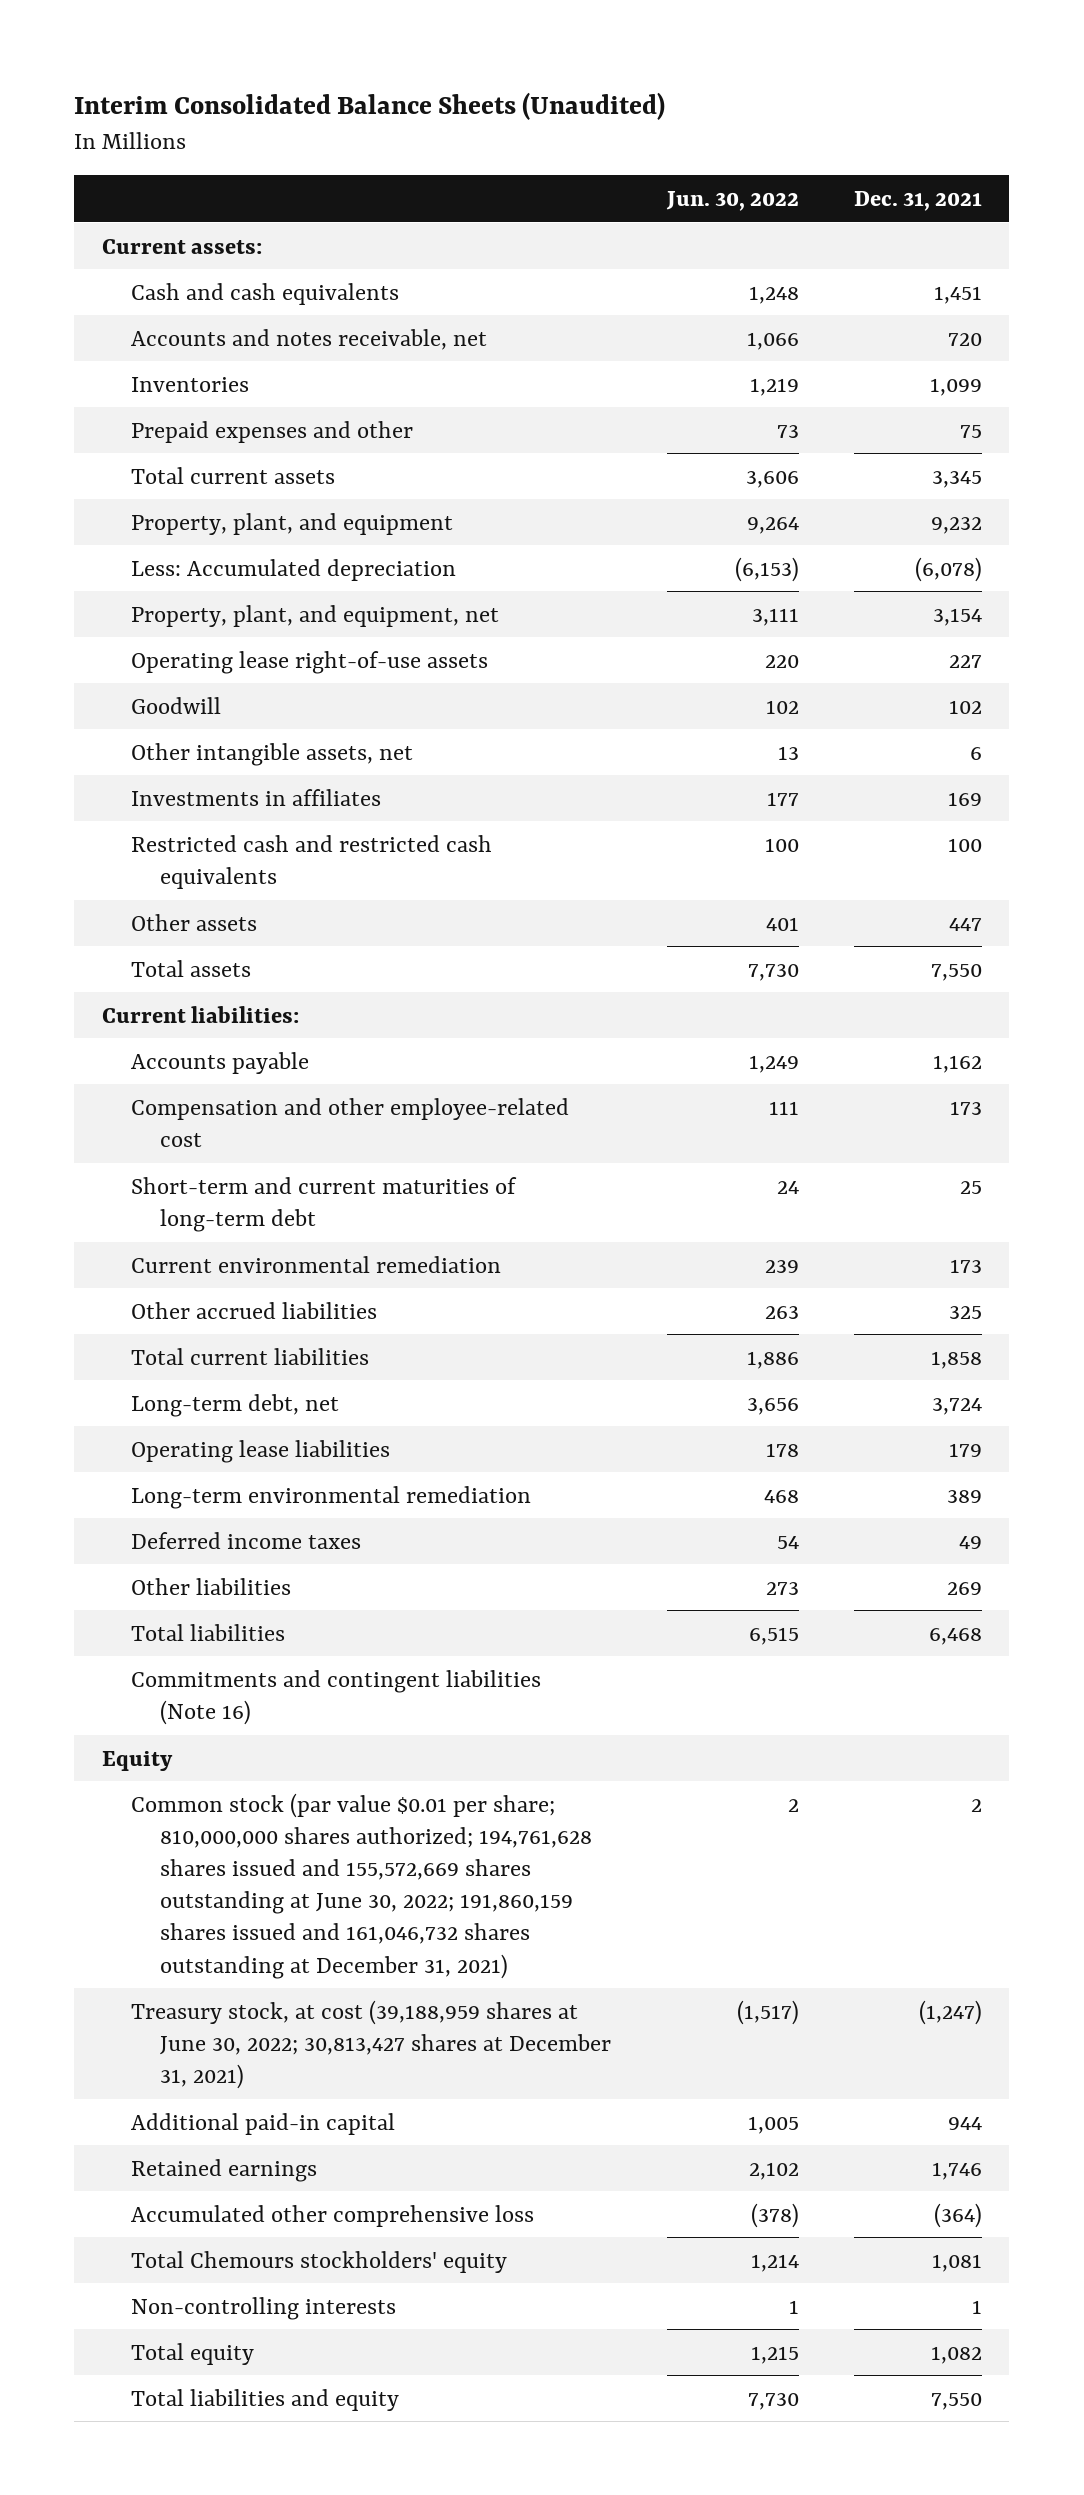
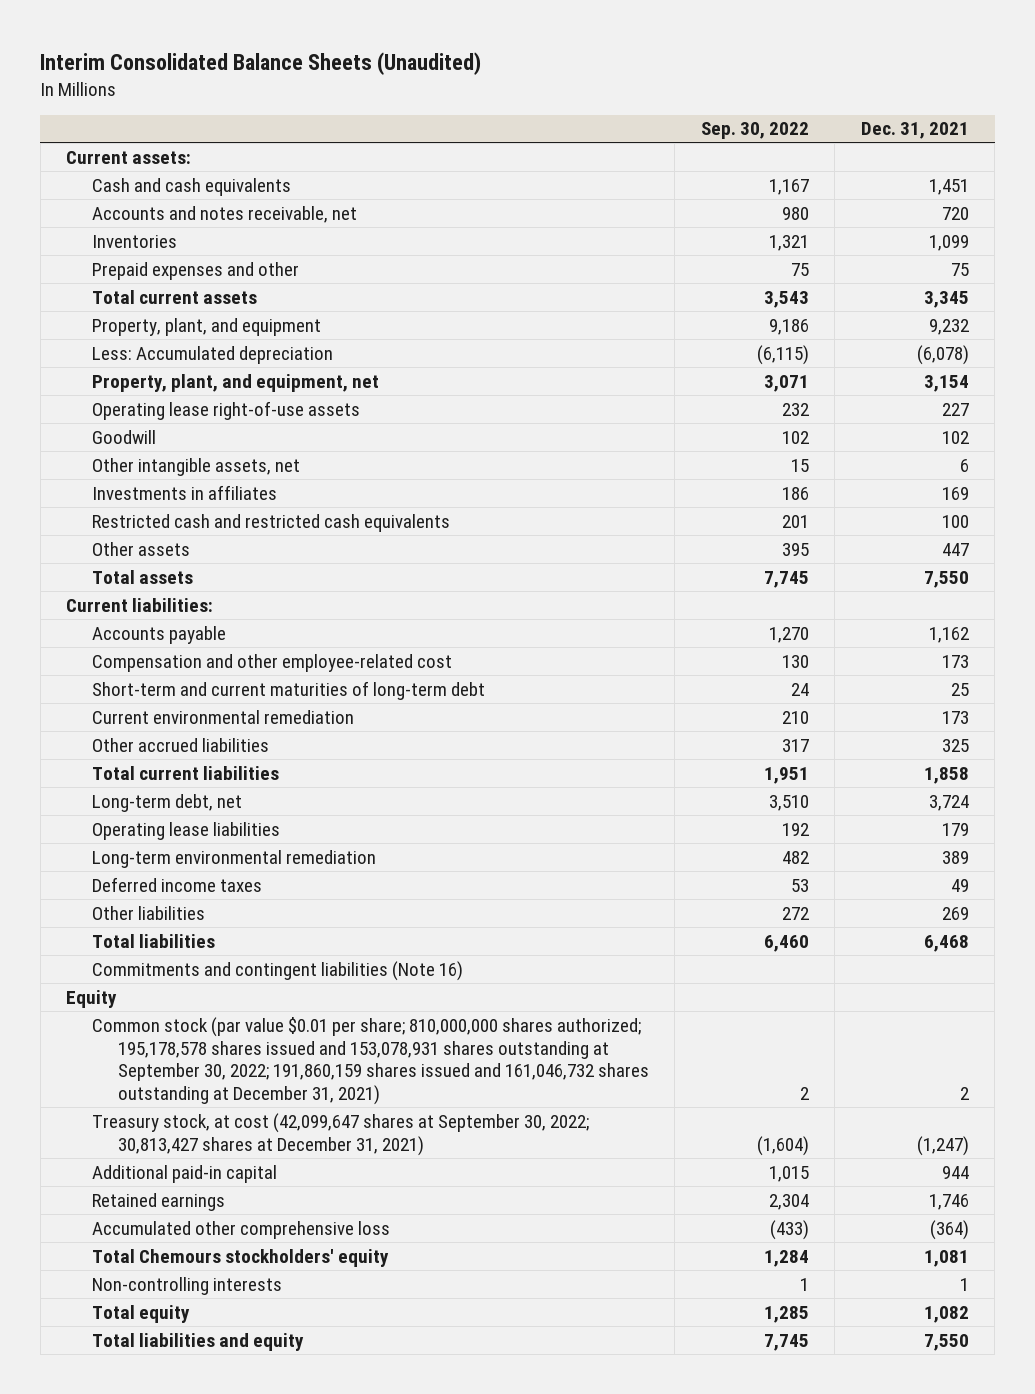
[665,190,799,211] Jun. 30, 2022 -> none
none -> [700,122,809,140] Sep. 30, 2022
[131,1792,593,1979] Common stock (par value $0.01 per share; 810,000,000 shares authorized; 194,761,628 shares issued and 155,572,669 shares outstanding at June 30, 2022; 191,860,159 shares issued and 161,046,732 shares outstanding at December 31, 2021) -> [92,1016,649,1106] Common stock (par value $0.01 per share; 810,000,000 shares authorized; 195,178,578 shares issued and 153,078,931 shares outstanding at September 30, 2022; 191,860,159 shares issued and 161,046,732 shares outstanding at December 31, 2021)
[131,1999,612,2090] Treasury stock, at cost (39,188,959 shares at June 30, 2022; 30,813,427 shares at December 31, 2021) -> [92,1112,590,1156] Treasury stock, at cost (42,099,647 shares at September 30, 2022; 30,813,427 shares at December 31, 2021)

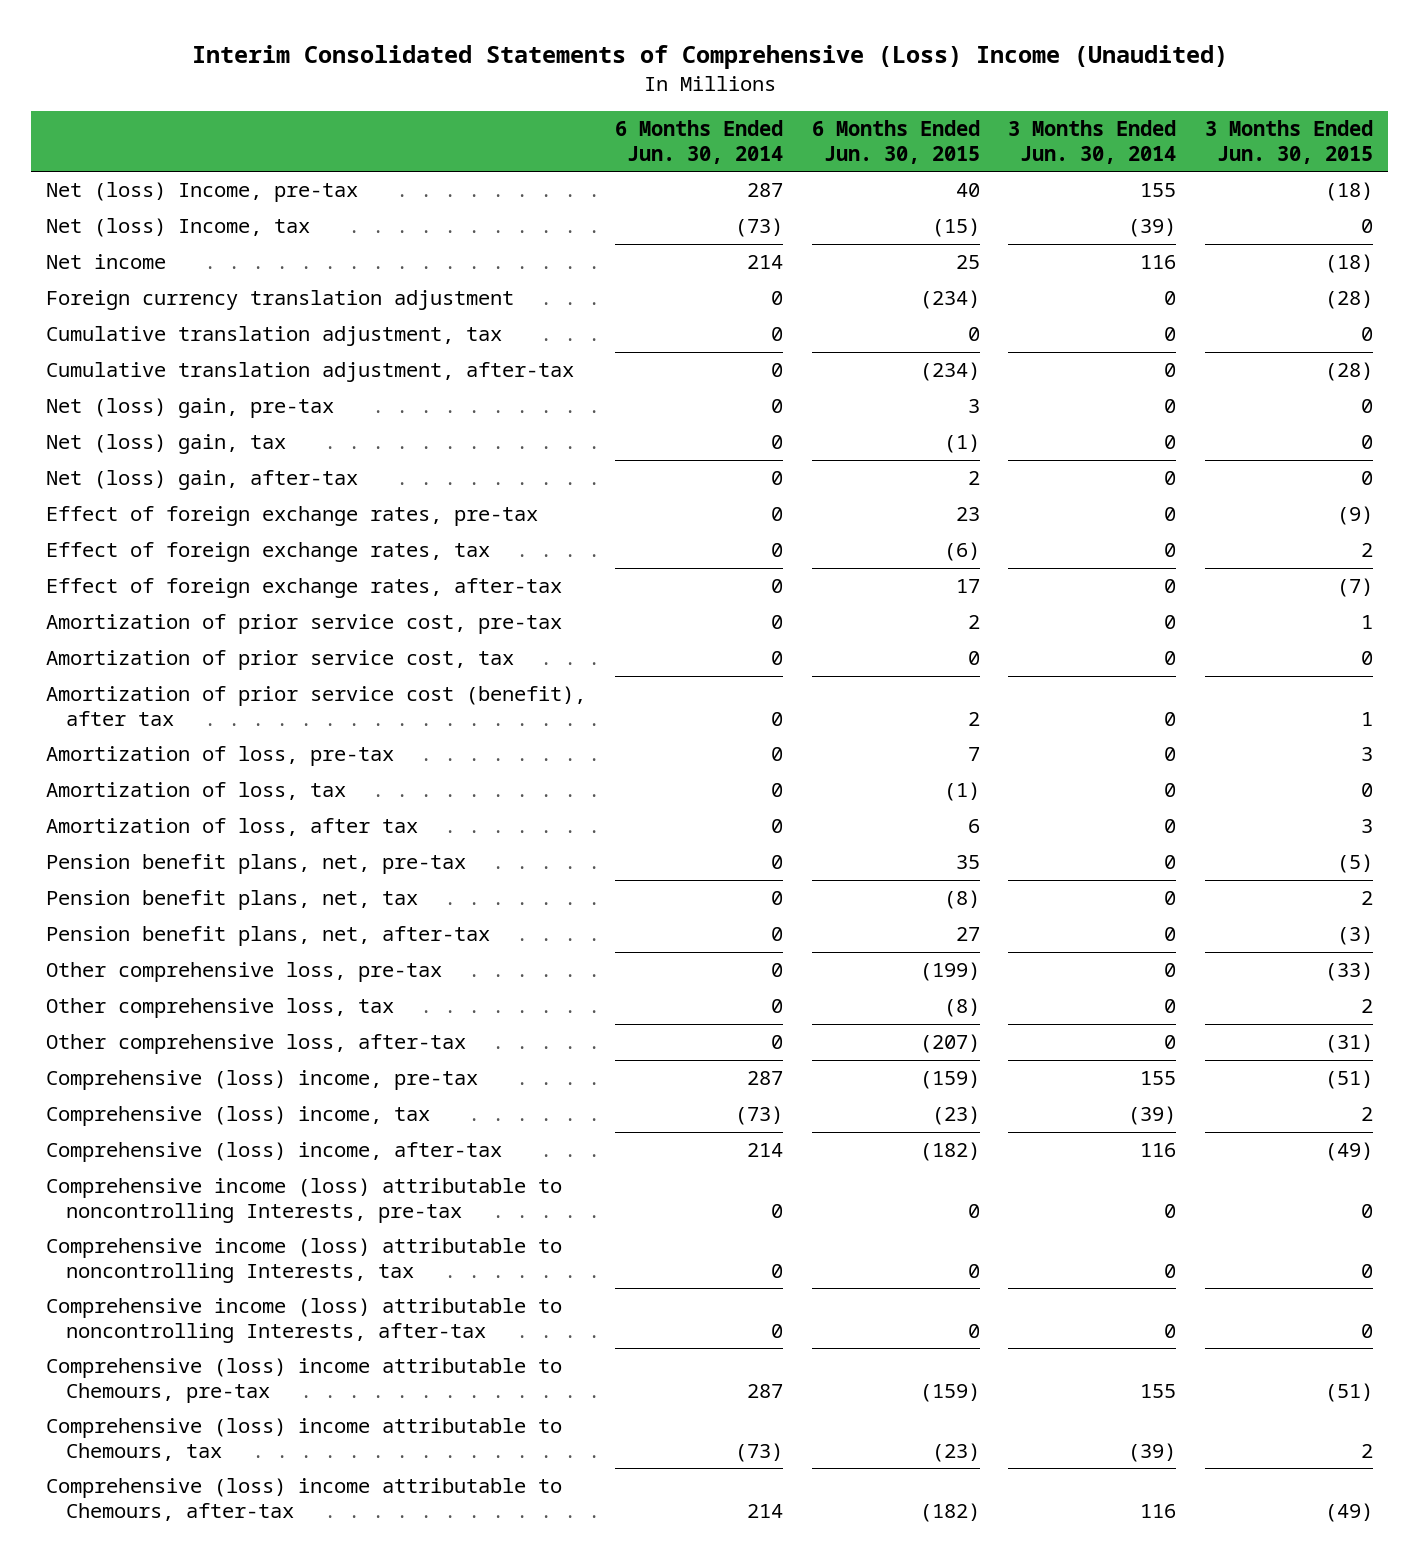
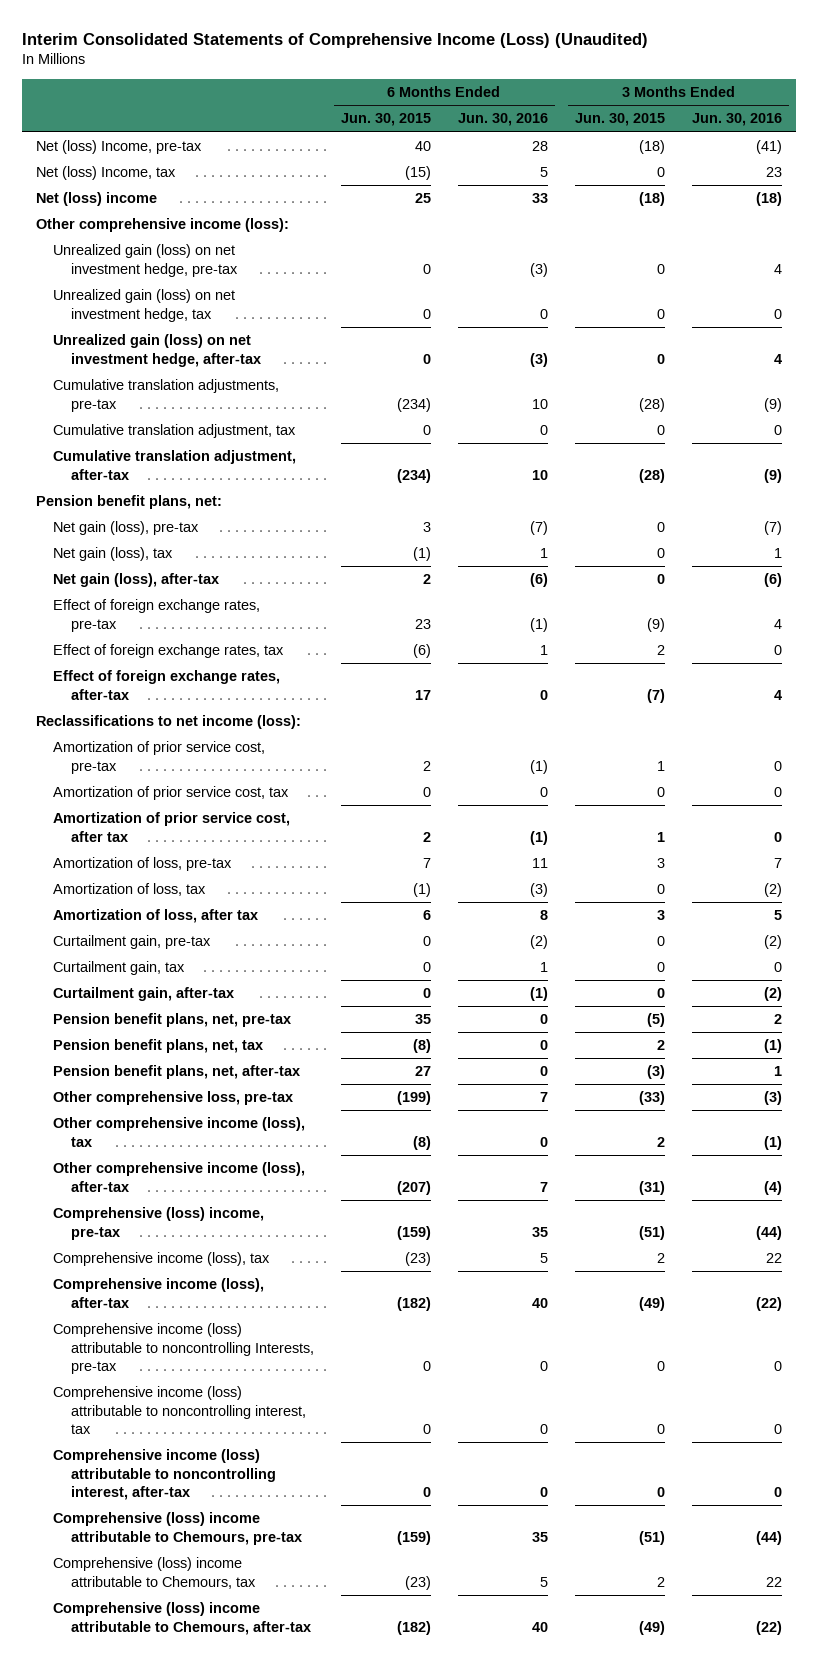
[191,44,1228,69] Interim Consolidated Statements of Comprehensive (Loss) Income (Unaudited) -> [22,32,649,48] Interim Consolidated Statements of Comprehensive Income (Loss) (Unaudited)
[614,120,783,165] 6 Months Ended Jun. 30, 2014 -> none
[1008,120,1177,165] 3 Months Ended Jun. 30, 2014 -> none
none -> [457,113,548,127] Jun. 30, 2016
none -> [692,113,783,127] Jun. 30, 2016
[45,254,166,270] Net income -> [35,192,157,207] Net (loss) income
none -> [35,218,289,233] Other comprehensive income (loss):
none -> [53,244,238,277] Unrealized gain (loss) on net investment hedge, pre-tax
none -> [53,289,236,322] Unrealized gain (loss) on net investment hedge, tax
none -> [53,334,261,367] Unrealized gain (loss) on net investment hedge, after-tax
[45,290,514,311] Foreign currency translation adjustment -> [53,379,280,412] Cumulative translation adjustments, pre-tax
none -> [35,495,222,510] Pension benefit plans, net:
[45,398,334,419] Net (loss) gain, pre-tax -> [53,521,200,536] Net gain (loss), pre-tax
[45,434,286,455] Net (loss) gain, tax -> [53,547,174,562] Net gain (loss), tax
[45,470,358,491] Net (loss) gain, after-tax -> [53,573,220,588] Net gain (loss), after-tax
none -> [35,715,301,730] Reclassifications to net income (loss):
[45,686,586,726] Amortization of prior service cost (benefit), after tax -> [53,812,291,842] Amortization of prior service cost, after tax
none -> [53,935,212,950] Curtailment gain, pre-tax
none -> [53,961,186,976] Curtailment gain, tax
none -> [53,987,235,1002] Curtailment gain, after-tax
[45,998,394,1019] Other comprehensive loss, tax -> [53,1117,306,1147] Other comprehensive income (loss), tax
[45,1034,466,1055] Other comprehensive loss, after-tax -> [53,1162,306,1192] Other comprehensive income (loss), after-tax
[45,1106,430,1127] Comprehensive (loss) income, tax -> [53,1252,271,1267] Comprehensive income (loss), tax
[45,1142,502,1163] Comprehensive (loss) income, after-tax -> [53,1278,265,1308] Comprehensive income (loss), after-tax
[45,1238,562,1283] Comprehensive income (loss) attributable to noncontrolling Interests, tax -> [53,1386,306,1435] Comprehensive income (loss) attributable to noncontrolling interest, tax
[45,1298,562,1343] Comprehensive income (loss) attributable to noncontrolling Interests, after-tax -> [53,1449,276,1501] Comprehensive income (loss) attributable to noncontrolling interest, after-tax

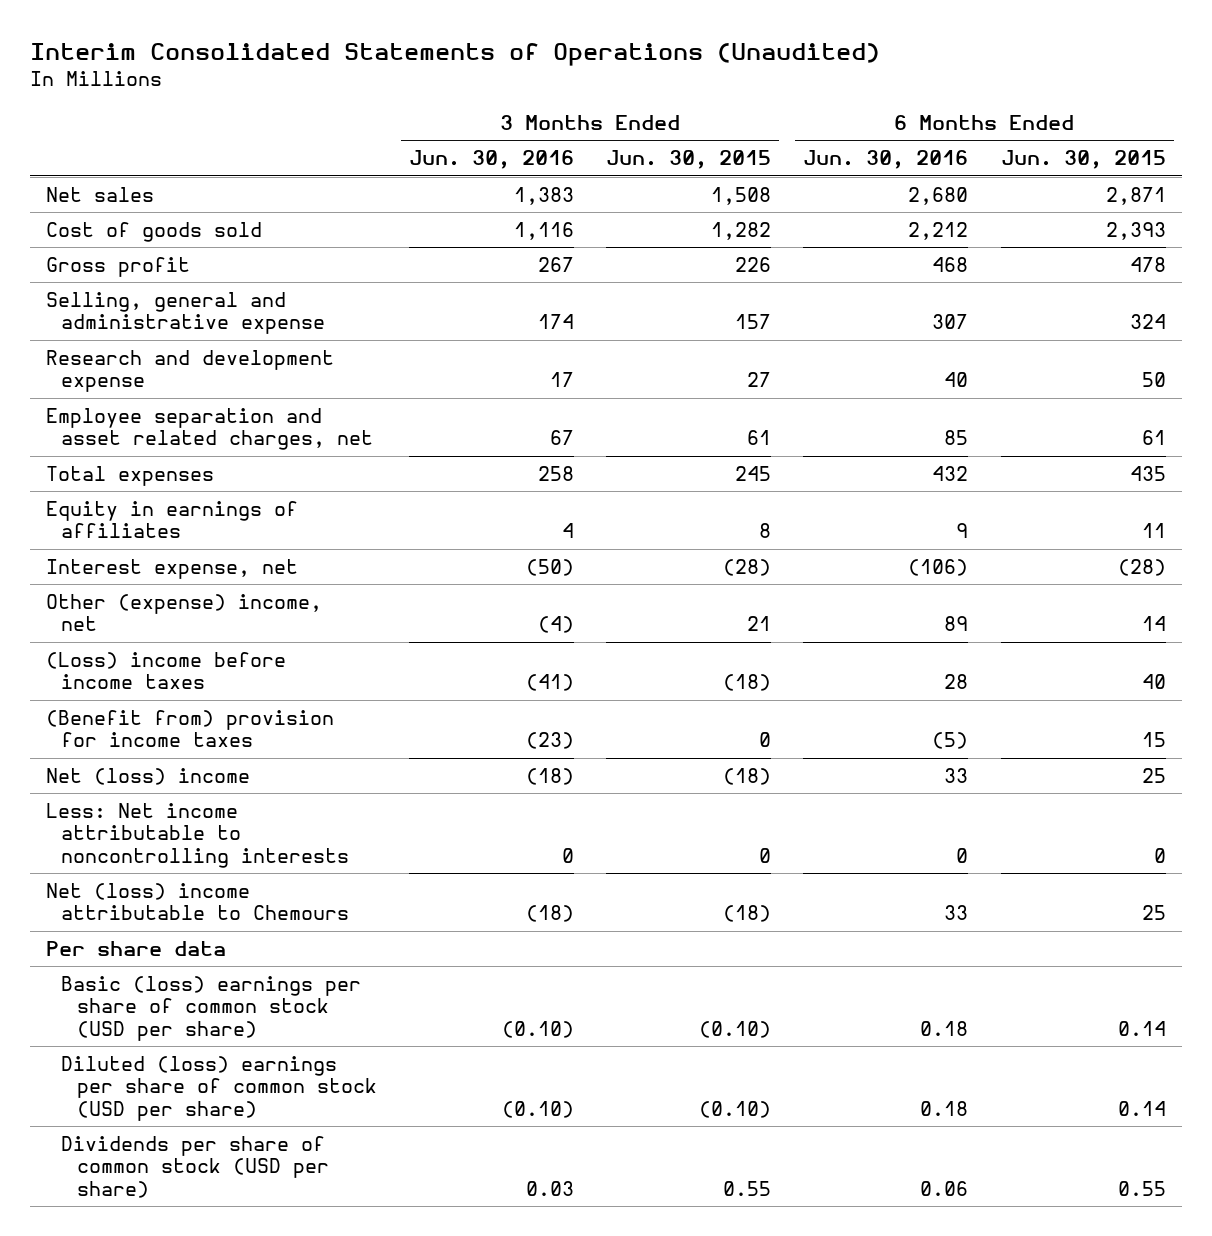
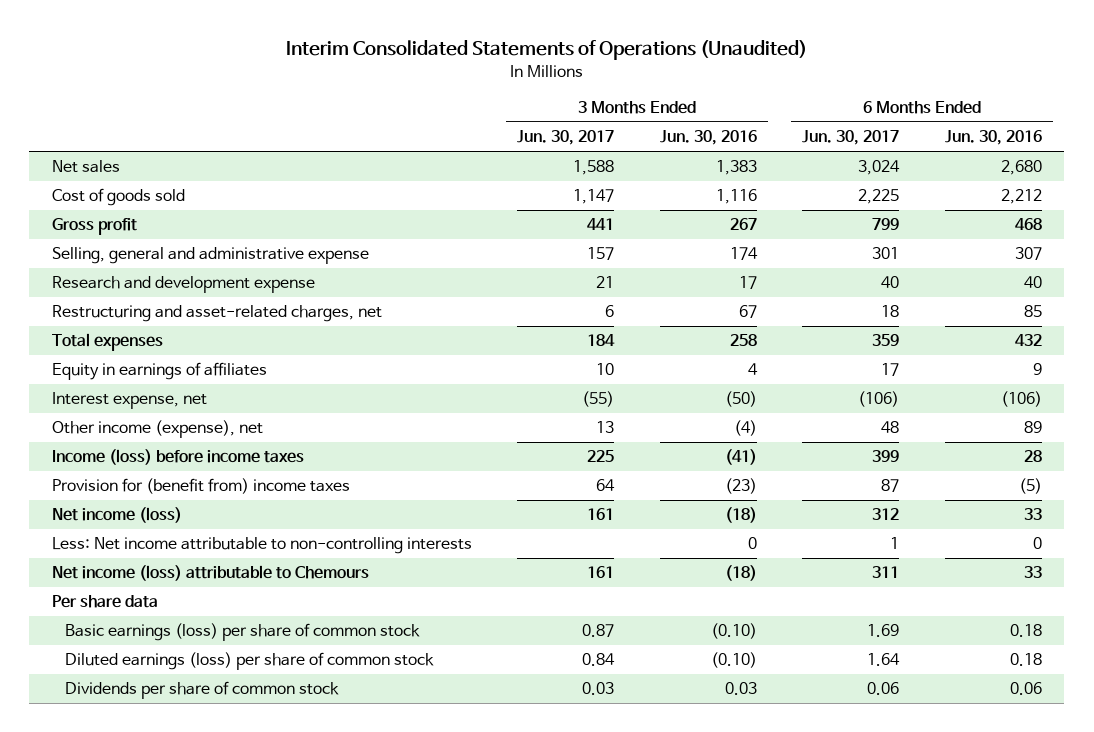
[606,150,772,170] Jun. 30, 2015 -> none
[1000,150,1166,170] Jun. 30, 2015 -> none
none -> [517,130,615,146] Jun. 30, 2017
none -> [802,130,900,146] Jun. 30, 2017
[46,407,374,451] Employee separation and asset related charges, net -> [52,305,383,323] Restructuring and asset-related charges, net
[46,593,323,632] Other (expense) income, net -> [52,420,264,439] Other income (expense), net
[46,651,287,690] (Loss) income before income taxes -> [52,449,305,466] Income (loss) before income taxes
[46,709,335,748] (Benefit from) provision for income taxes -> [52,478,351,495] Provision for (benefit from) income taxes
[46,767,251,785] Net (loss) income -> [52,507,183,524] Net income (loss)
[46,802,350,869] Less: Net income attributable to noncontrolling interests -> [52,537,473,555] Less: Net income attributable to non-controlling interests
[46,882,350,921] Net (loss) income attributable to Chemours -> [52,565,370,582] Net income (loss) attributable to Chemours
[61,975,362,1042] Basic (loss) earnings per share of common stock (USD per share) -> [64,623,420,642] Basic earnings (loss) per share of common stock
[61,1055,377,1122] Diluted (loss) earnings per share of common stock (USD per share) -> [64,652,434,671] Diluted earnings (loss) per share of common stock
[61,1135,329,1199] Dividends per share of common stock (USD per share) -> [64,681,339,700] Dividends per share of common stock

